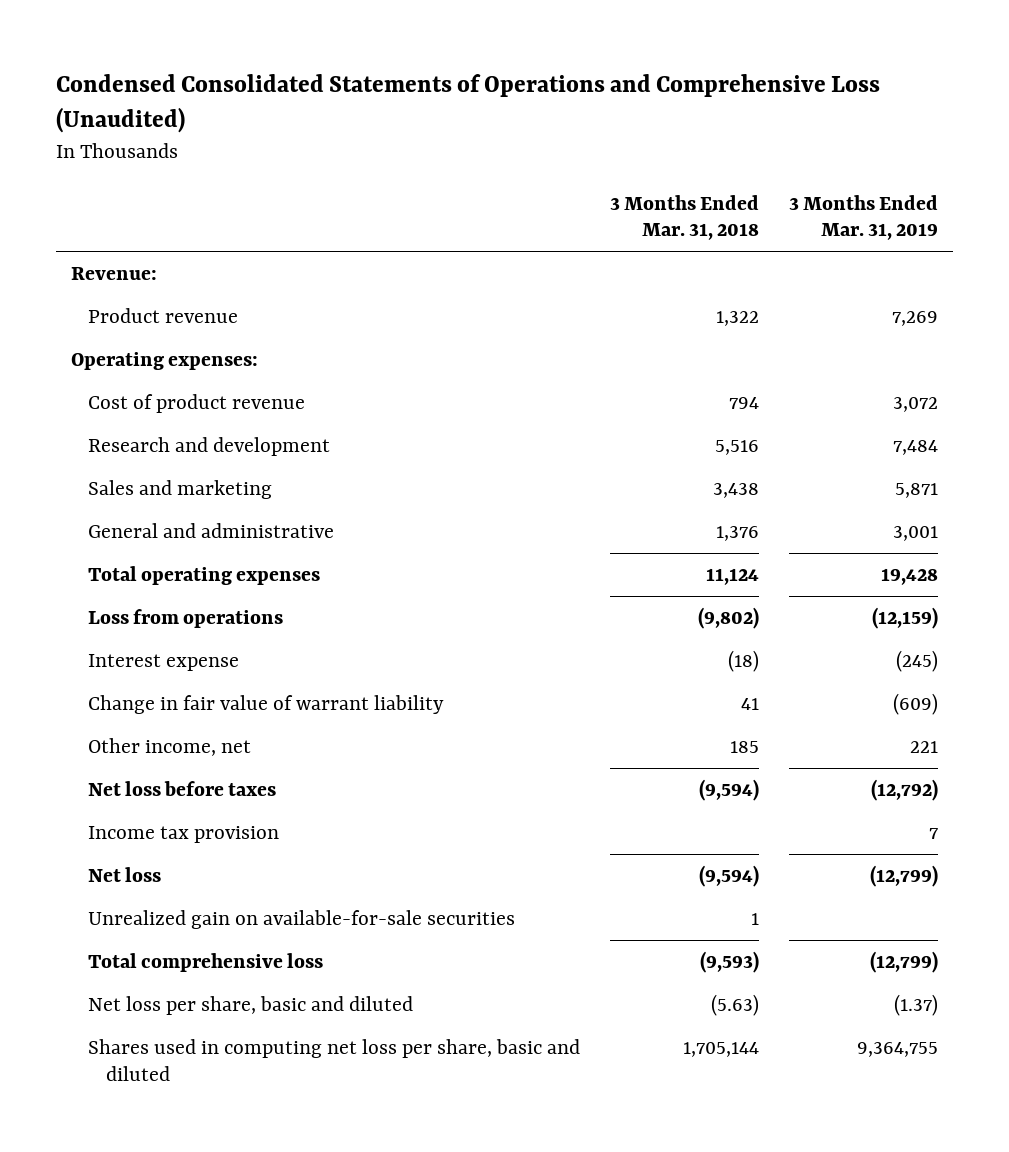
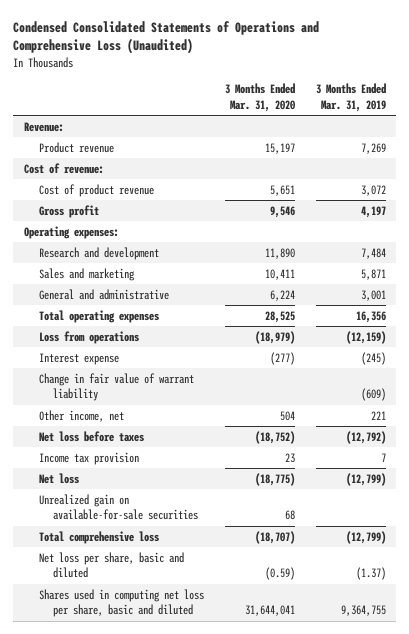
[610,194,760,240] 3 Months Ended Mar. 31, 2018 -> none
none -> [224,83,295,112] 3 Months Ended Mar. 31, 2020
none -> [23,162,104,174] Cost of revenue:
none -> [38,204,99,218] Gross profit
[70,352,258,371] Operating expenses: -> [23,225,119,239] Operating expenses:
[881,568,939,586] 19,428 -> [355,310,386,323] 16,356

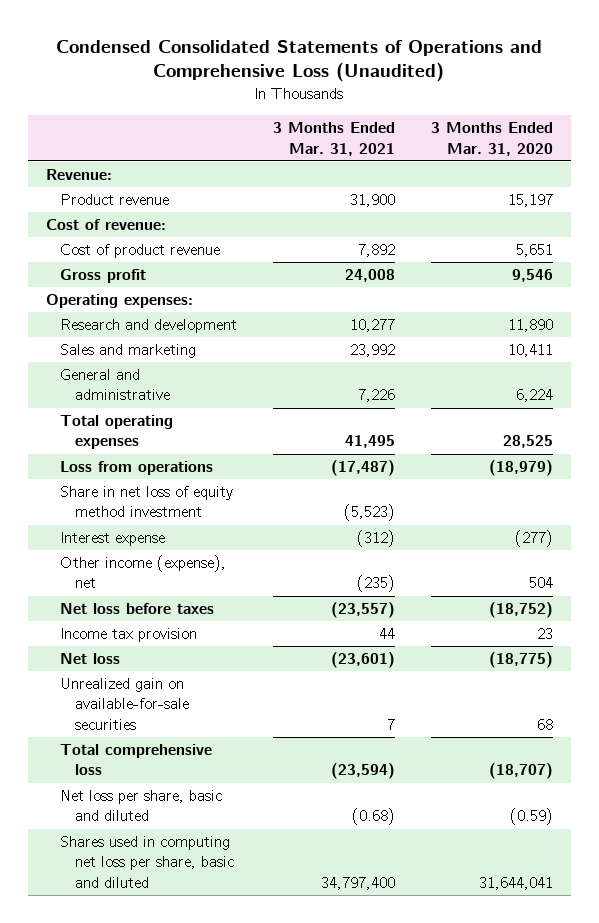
[315,83,386,112] 3 Months Ended Mar. 31, 2019 -> none
none -> [273,122,396,156] 3 Months Ended Mar. 31, 2021
none -> [60,486,234,518] Share in net loss of equity method investment
[38,372,194,402] Change in fair value of warrant liability -> none
[38,409,124,422] Other income, net -> [60,555,227,589] Other income (expense), net

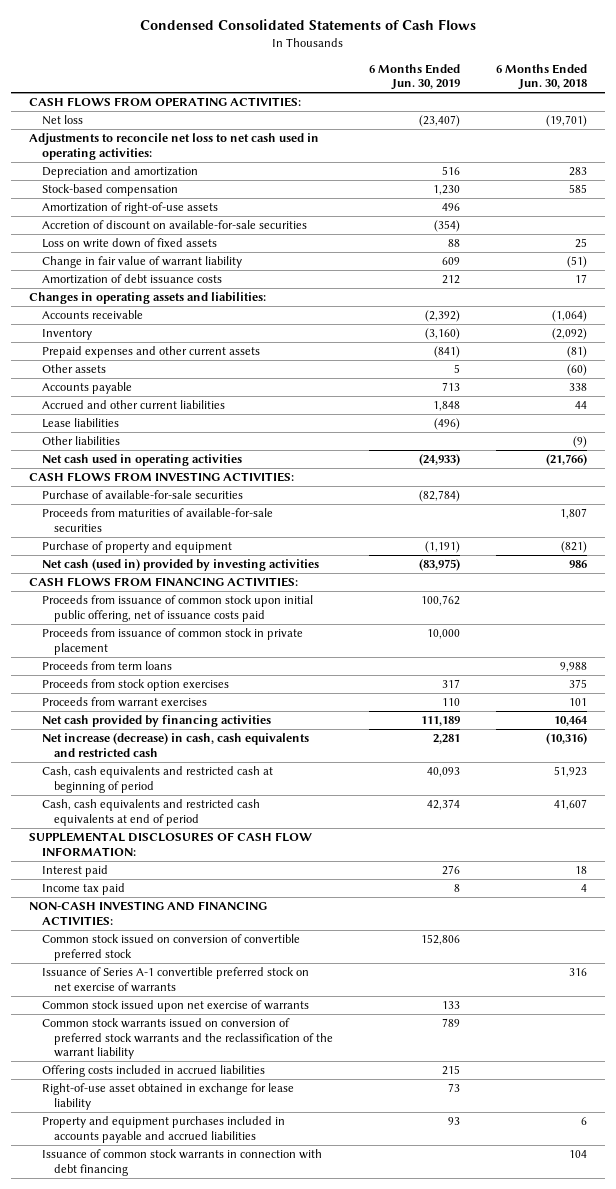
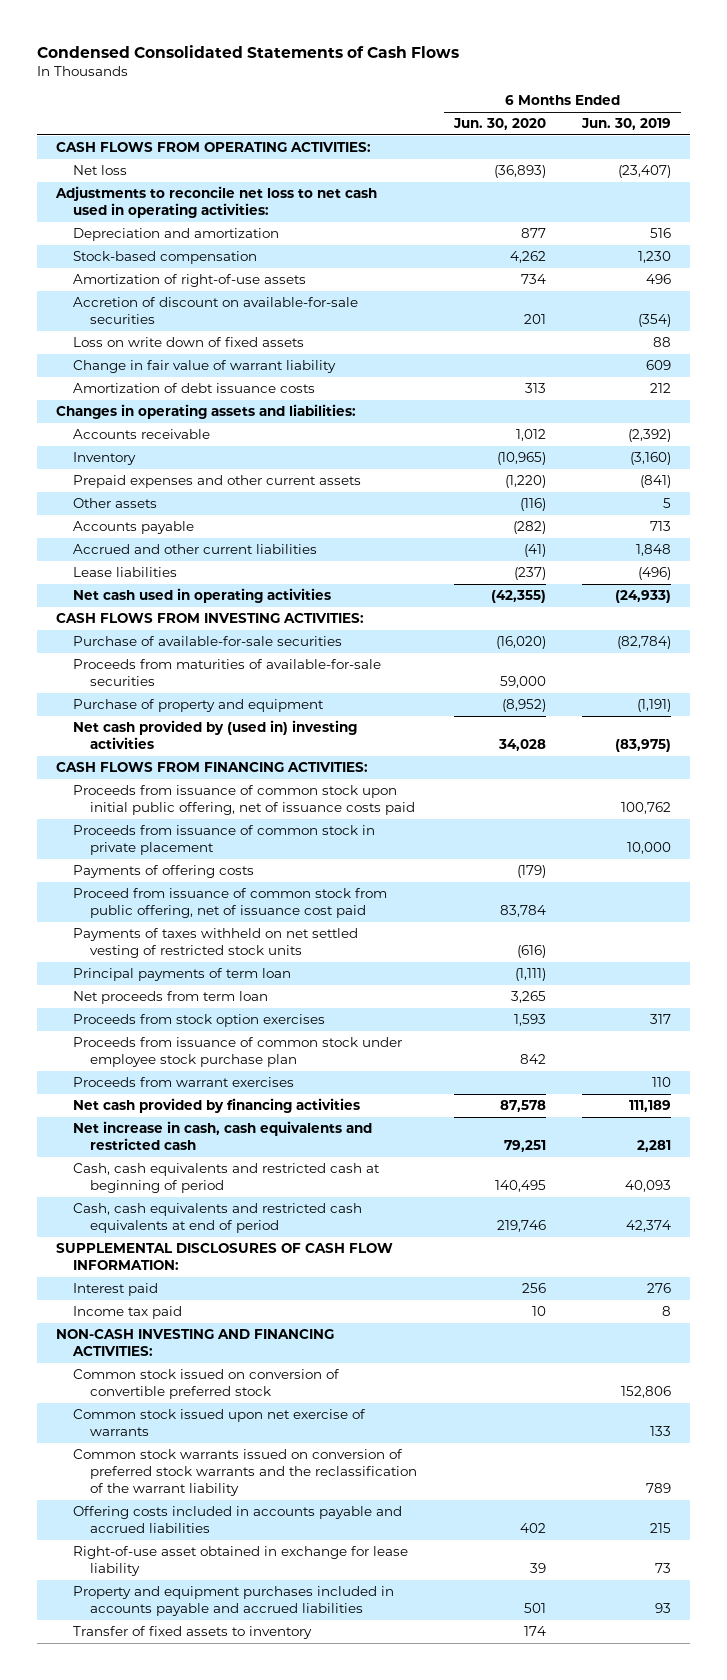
[496,63,588,91] 6 Months Ended Jun. 30, 2018 -> none
none -> [452,117,546,130] Jun. 30, 2020
[41,436,120,446] Other liabilities -> none
[41,559,319,572] Net cash (used in) provided by investing activities -> [72,719,357,750] Net cash provided by (used in) investing activities
none -> [72,864,254,878] Payments of offering costs
none -> [72,887,387,919] Proceed from issuance of common stock from public offering, net of issuance cost paid
none -> [72,927,358,959] Payments of taxes withheld on net settled vesting of restricted stock units
none -> [72,967,291,981] Principal payments of term loan
[41,661,172,671] Proceeds from term loans -> [72,990,268,1004] Net proceeds from term loan
none -> [72,1036,402,1068] Proceeds from issuance of common stock under employee stock purchase plan
[41,733,309,757] Net increase (decrease) in cash, cash equivalents and restricted cash -> [72,1120,372,1151] Net increase in cash, cash equivalents and restricted cash
[41,967,309,992] Issuance of Series A-1 convertible preferred stock on net exercise of warrants -> none
[41,1065,265,1078] Offering costs included in accrued liabilities -> [72,1505,402,1534] Offering costs included in accounts payable and accrued liabilities
[41,1149,322,1176] Issuance of common stock warrants in connection with debt financing -> none
none -> [72,1625,312,1639] Transfer of fixed assets to inventory

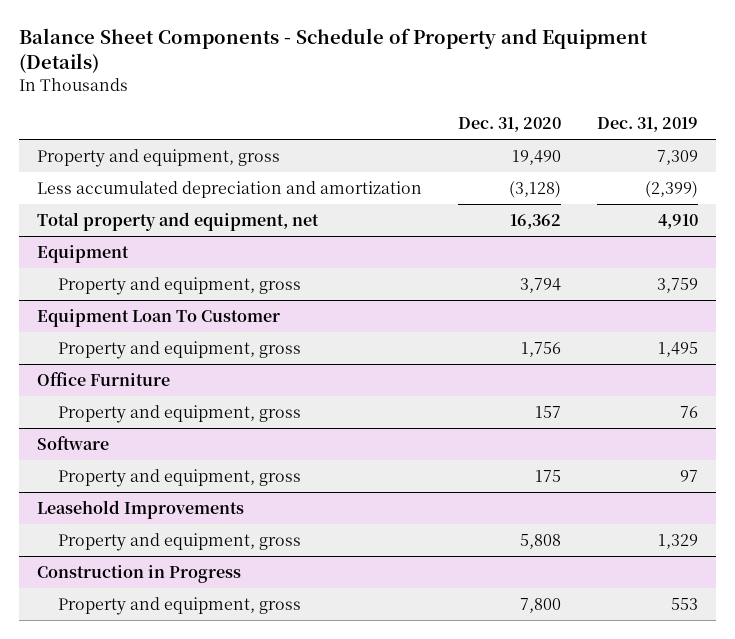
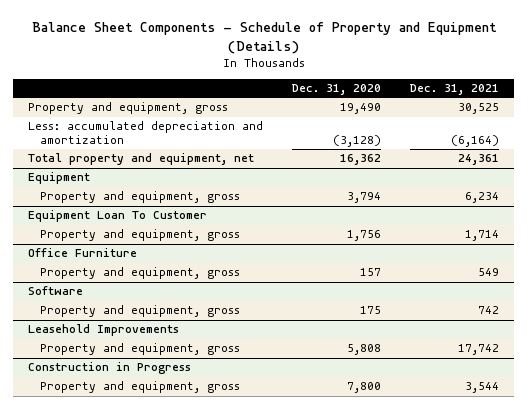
[596,117,698,133] Dec. 31, 2019 -> none
none -> [410,84,500,96] Dec. 31, 2021
[37,180,423,198] Less accumulated depreciation and amortization -> [28,121,264,145] Less: accumulated depreciation and amortization

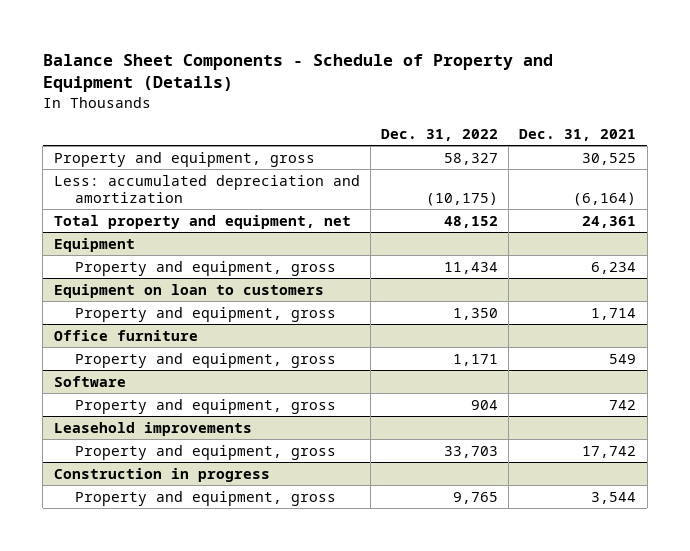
[292,84,382,96] Dec. 31, 2020 -> none
none -> [381,129,499,142] Dec. 31, 2022
[28,210,208,223] Equipment Loan To Customer -> [53,283,324,298] Equipment on loan to customers
[28,248,138,258] Office Furniture -> [53,329,198,341] Office furniture
[28,324,180,337] Leasehold Improvements -> [53,421,252,436] Leasehold improvements
[28,362,192,375] Construction in Progress -> [53,467,270,482] Construction in progress

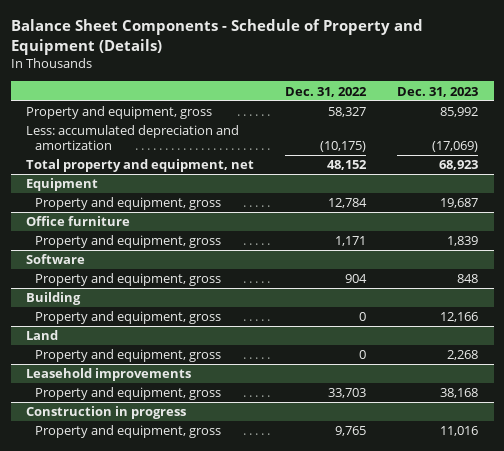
[519,129,637,142] Dec. 31, 2021 -> none
none -> [397,86,479,97] Dec. 31, 2023
[53,283,324,298] Equipment on loan to customers -> none
[74,306,336,322] Property and equipment, gross -> none
[444,261,499,274] 11,434 -> [328,198,368,209] 12,784
none -> [26,292,82,306] Building
none -> [35,311,222,325] Property and equipment, gross
none -> [26,330,59,341] Land
none -> [35,349,222,363] Property and equipment, gross

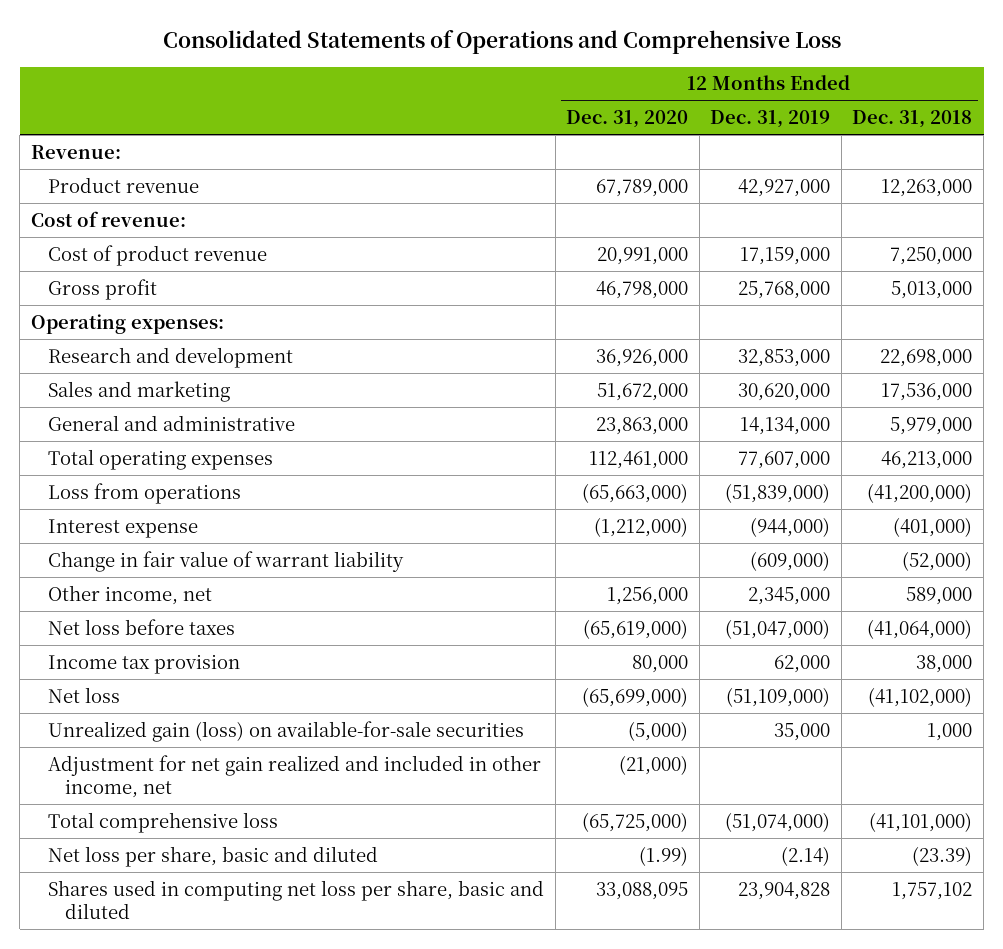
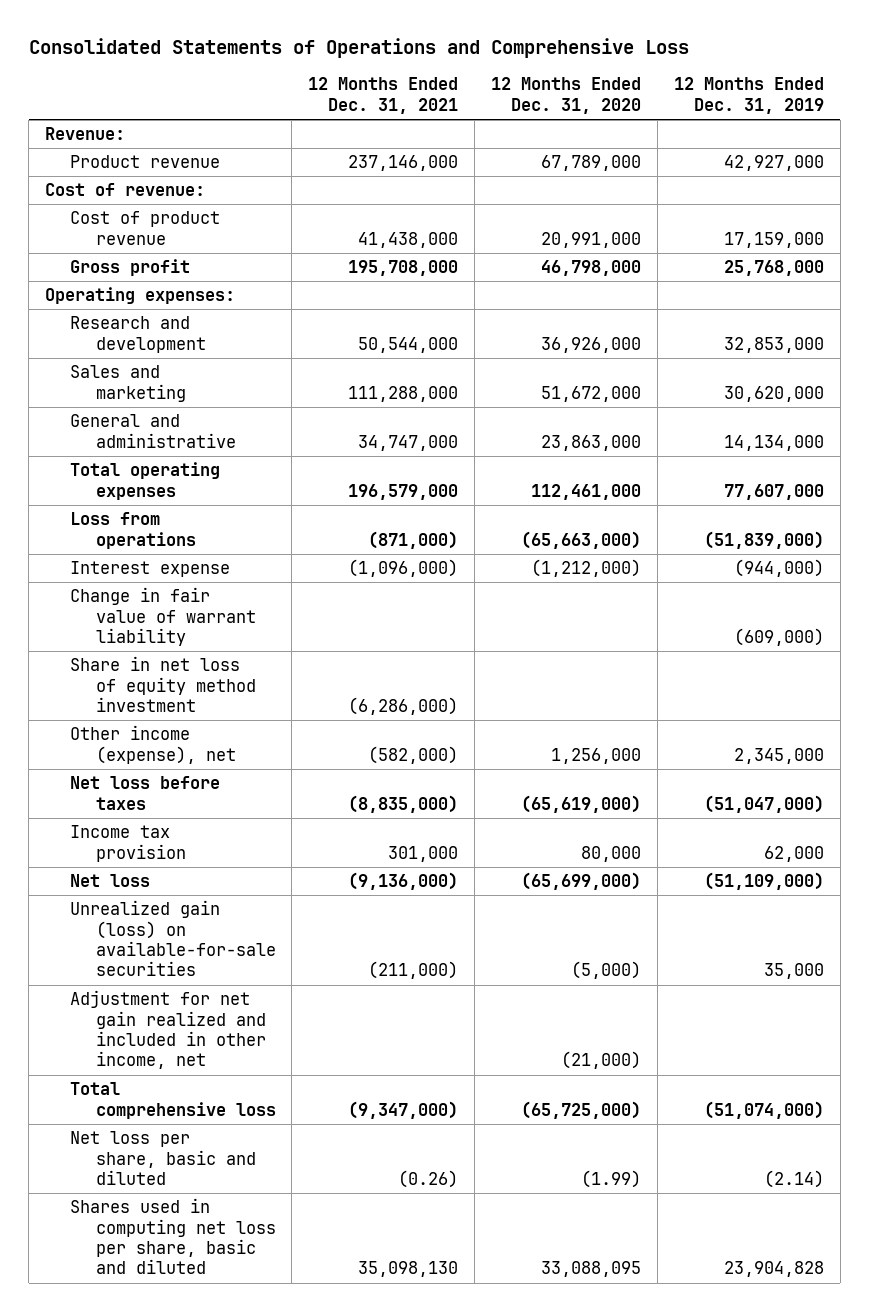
[852,110,973,129] Dec. 31, 2018 -> none
none -> [308,77,459,114] 12 Months Ended Dec. 31, 2021
none -> [70,656,256,712] Share in net loss of equity method investment
[47,584,212,605] Other income, net -> [70,725,236,764] Other income (expense), net

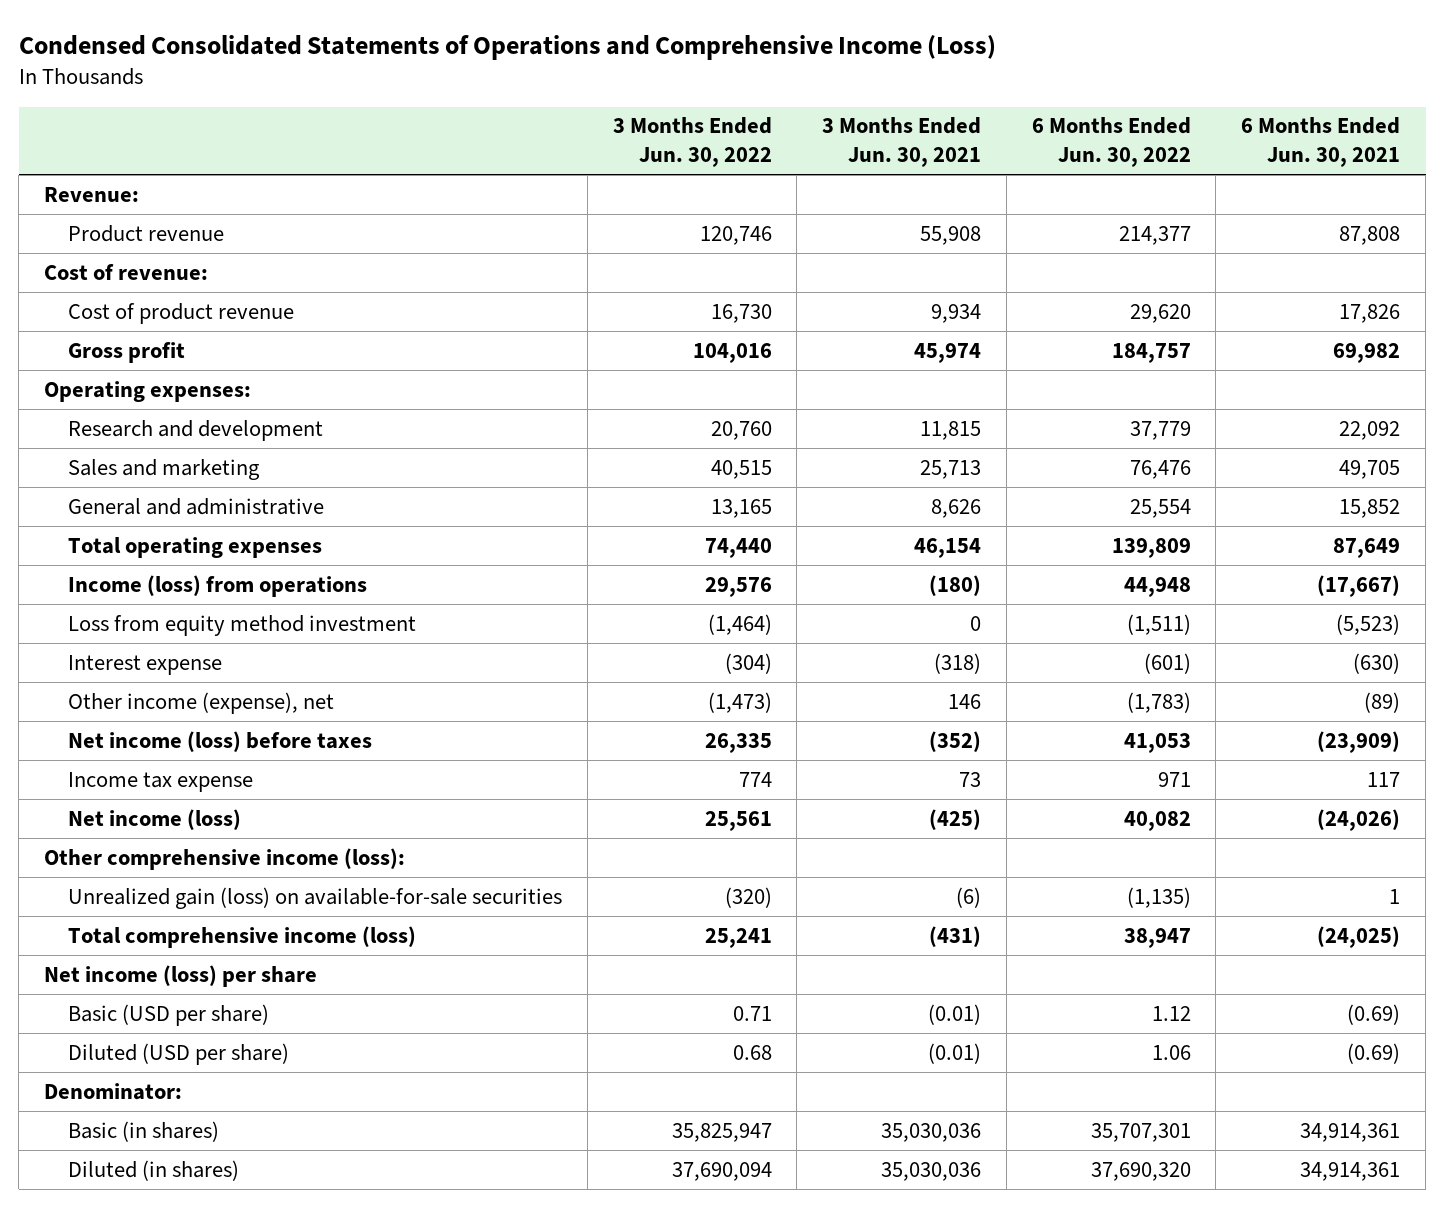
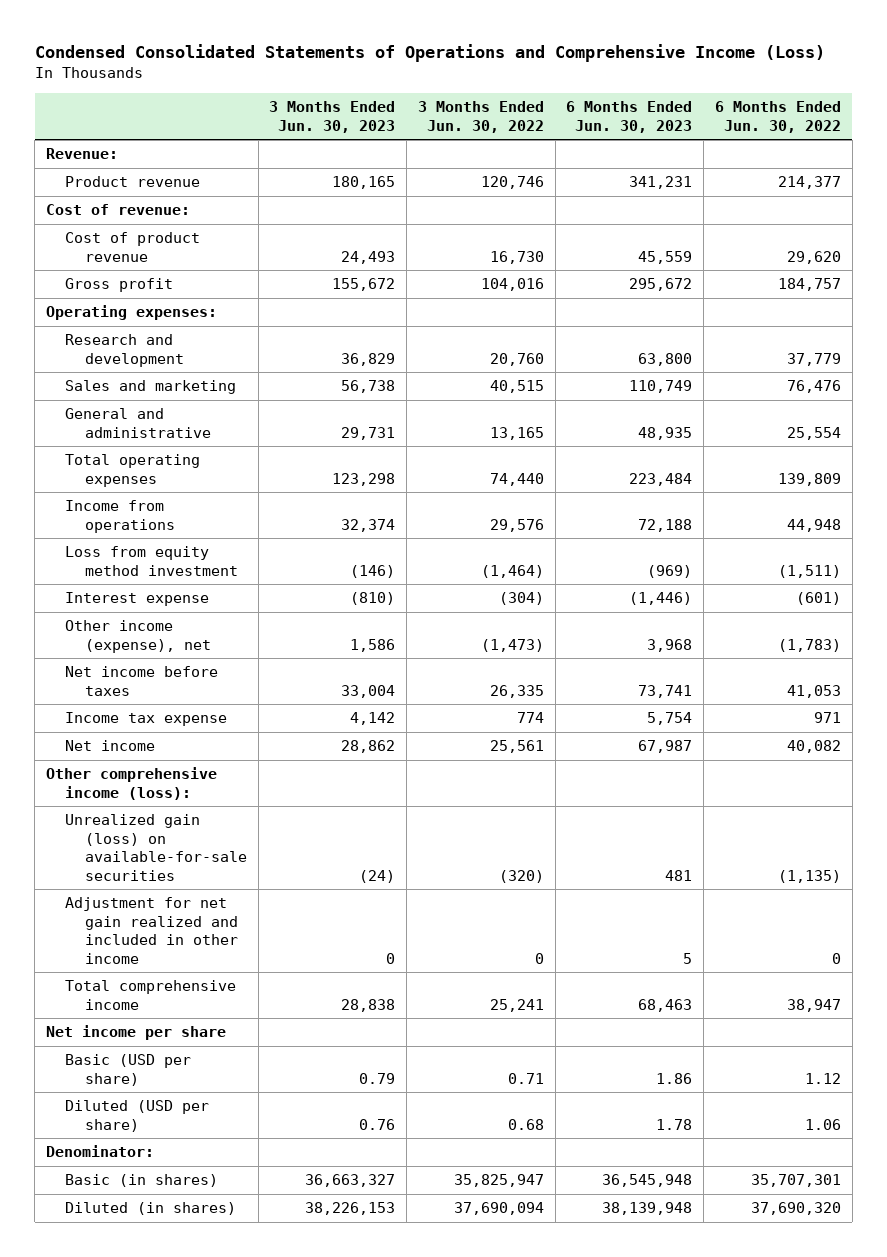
[822,117,982,168] 3 Months Ended Jun. 30, 2021 -> none
[1241,117,1401,168] 6 Months Ended Jun. 30, 2021 -> none
none -> [269,101,396,133] 3 Months Ended Jun. 30, 2023
none -> [566,101,693,133] 6 Months Ended Jun. 30, 2023
[68,574,368,597] Income (loss) from operations -> [65,500,175,533] Income from operations
[68,730,373,752] Net income (loss) before taxes -> [65,666,219,696] Net income before taxes
[68,808,242,830] Net income (loss) -> [65,740,156,752] Net income
none -> [65,897,238,964] Adjustment for net gain realized and included in other income
[68,925,417,948] Total comprehensive income (loss) -> [65,980,237,1010] Total comprehensive income
[43,964,317,987] Net income (loss) per share -> [46,1025,227,1041] Net income per share

